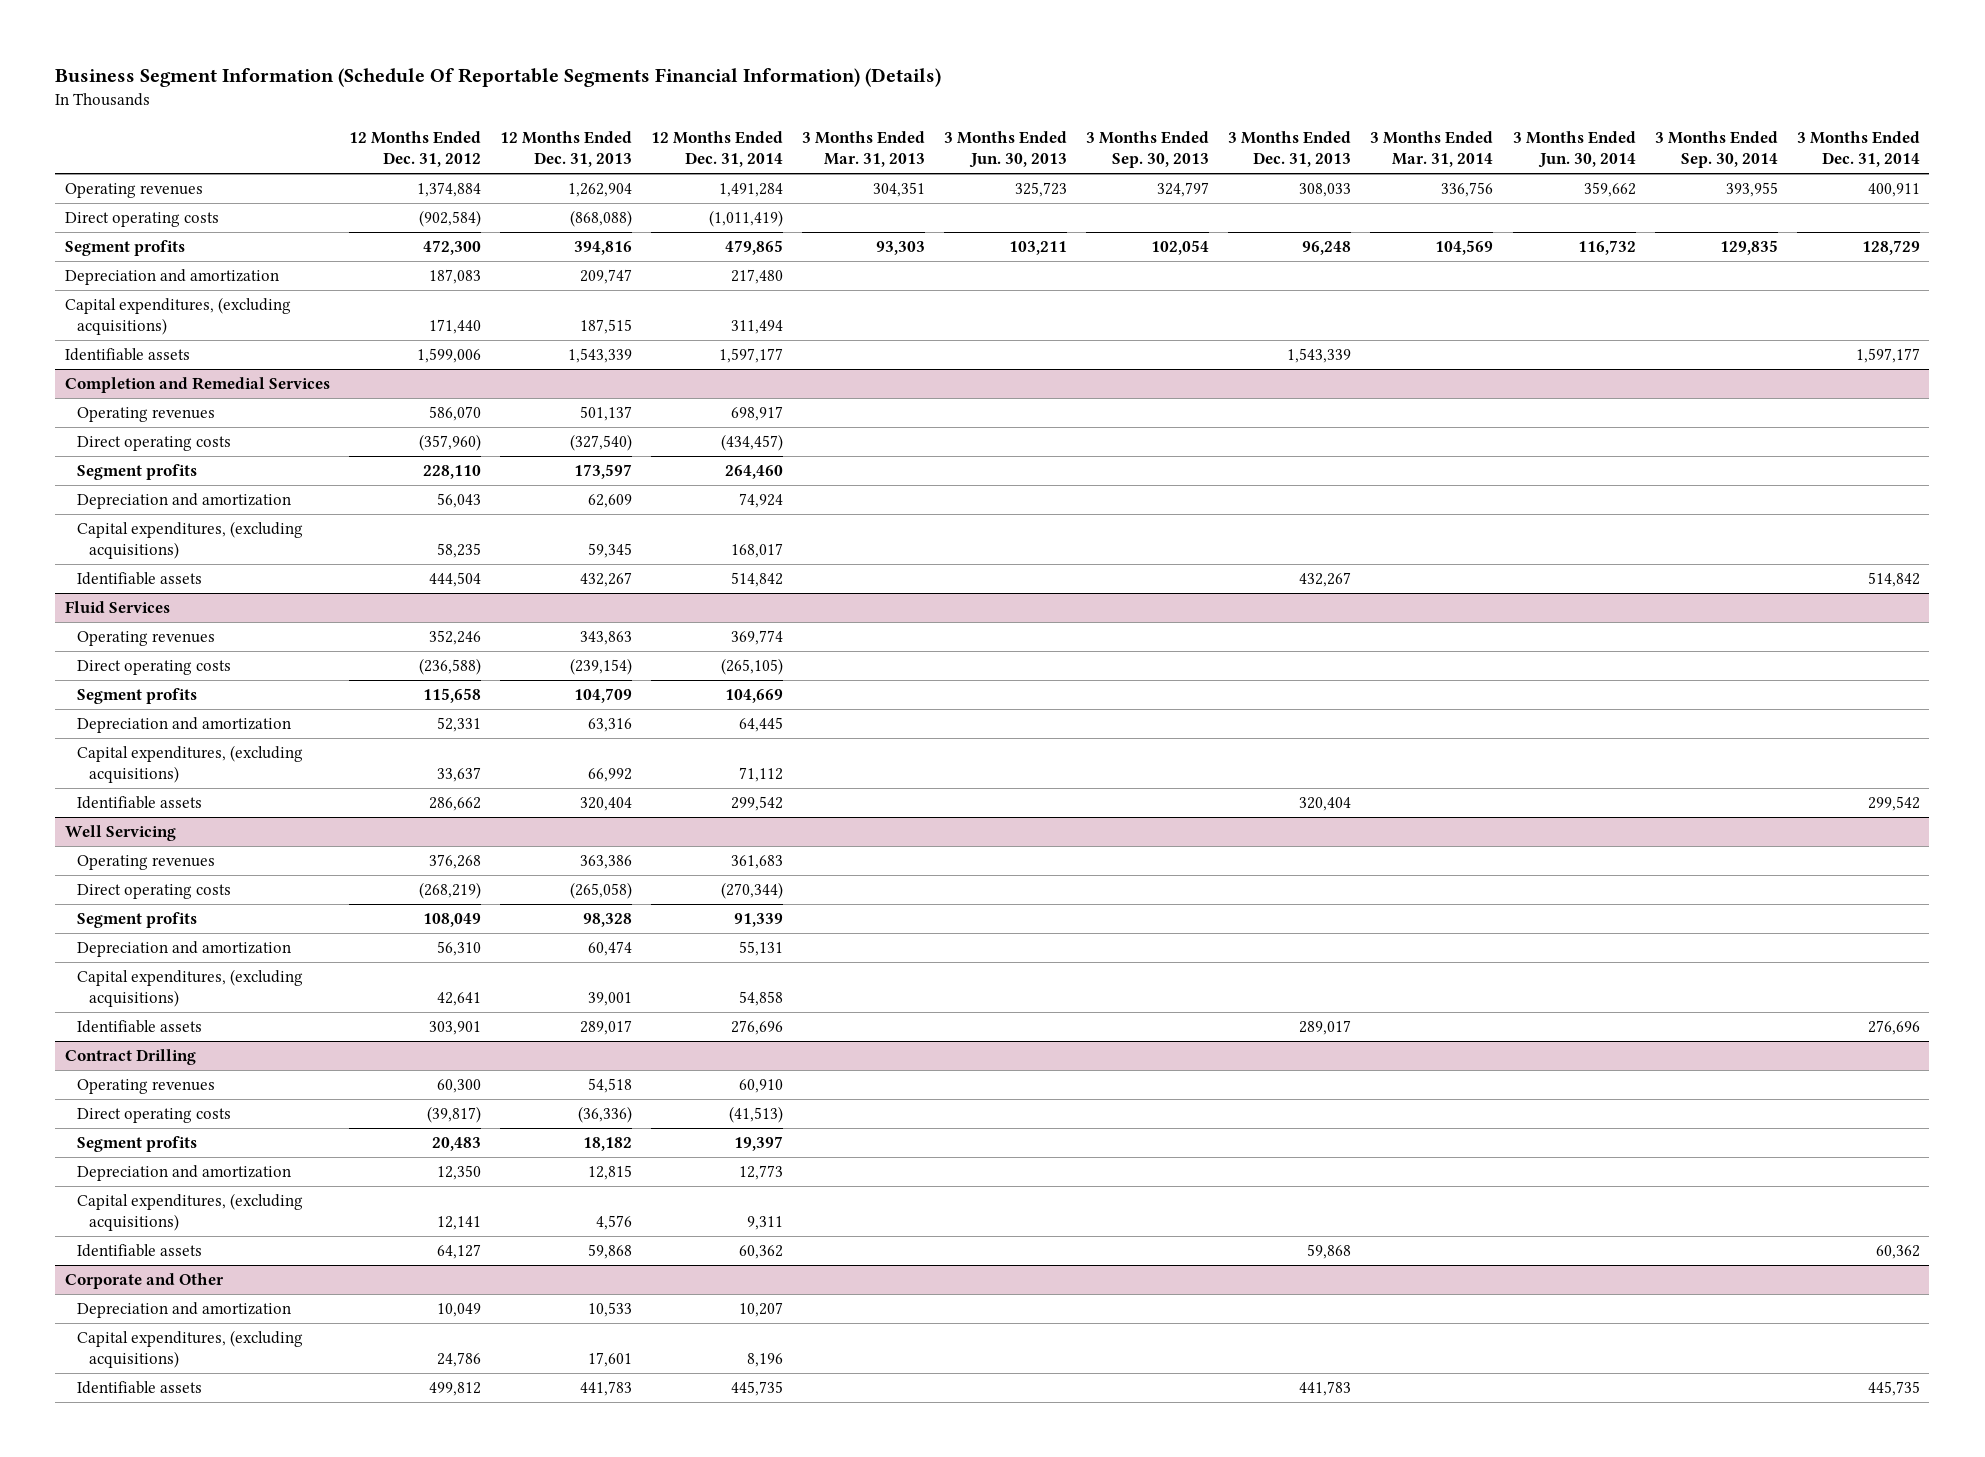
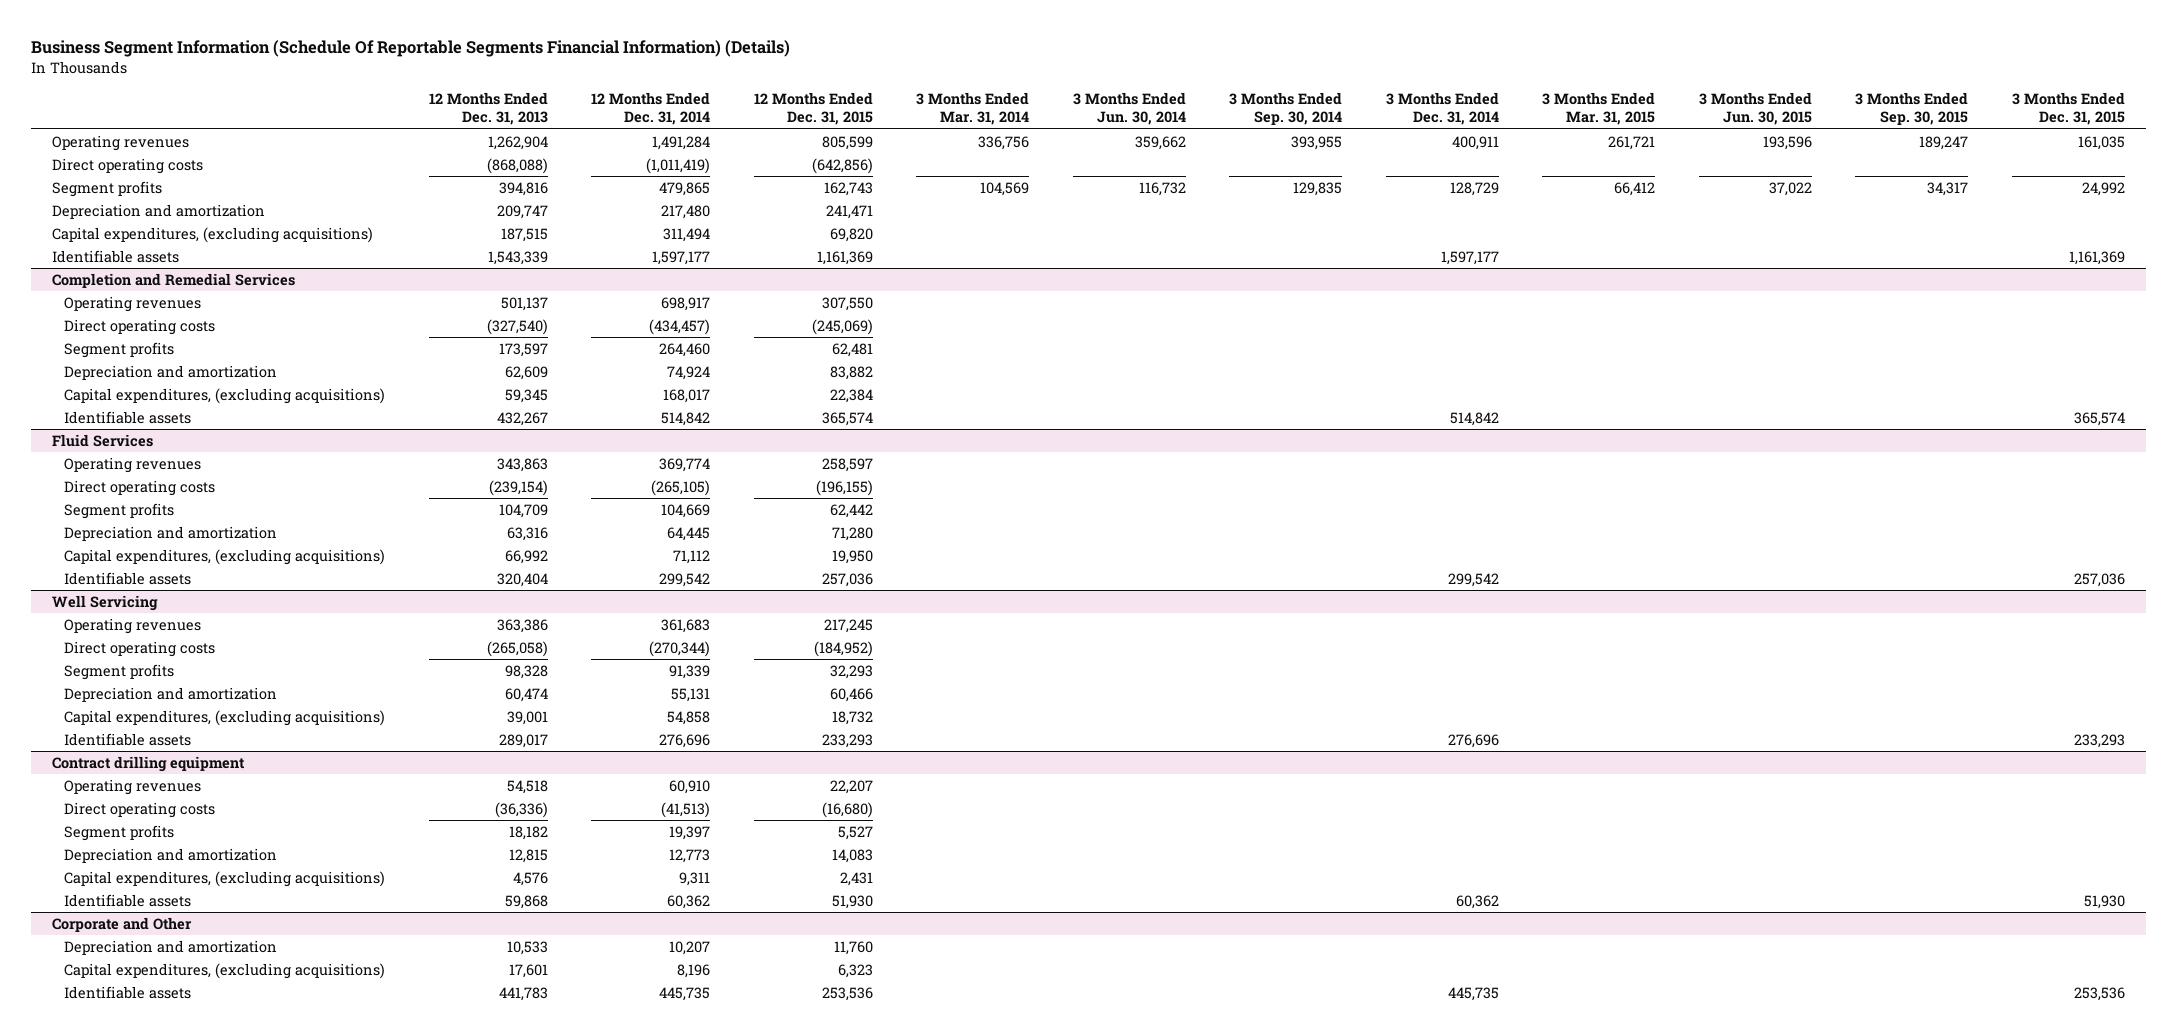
[349,130,482,167] 12 Months Ended Dec. 31, 2012 -> none
[802,130,926,167] 3 Months Ended Mar. 31, 2013 -> none
[944,130,1068,168] 3 Months Ended Jun. 30, 2013 -> none
[1086,130,1210,168] 3 Months Ended Sep. 30, 2013 -> none
[1228,130,1352,167] 3 Months Ended Dec. 31, 2013 -> none
none -> [753,92,873,126] 12 Months Ended Dec. 31, 2015
none -> [1542,92,1656,126] 3 Months Ended Mar. 31, 2015
none -> [1698,92,1812,126] 3 Months Ended Jun. 30, 2015
none -> [1855,92,1969,126] 3 Months Ended Sep. 30, 2015
none -> [2011,92,2125,126] 3 Months Ended Dec. 31, 2015
[64,1049,196,1066] Contract Drilling -> [52,755,246,772] Contract drilling equipment

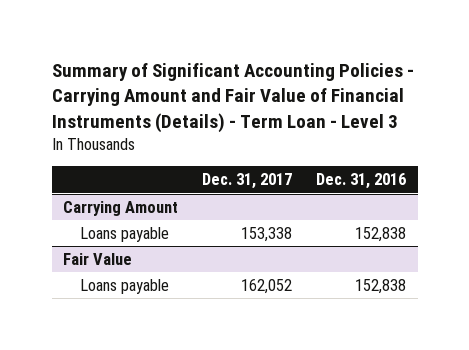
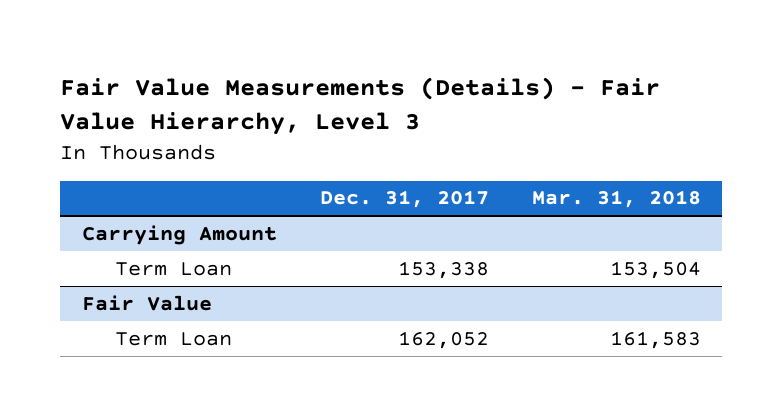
[51,62,414,133] Summary of Significant Accounting Policies - Carrying Amount and Fair Value of Financial Instruments (Details) - Term Loan - Level 3 -> [60,76,661,135] Fair Value Measurements (Details) - Fair Value Hierarchy, Level 3
[316,173,407,190] Dec. 31, 2016 -> none
none -> [531,190,701,209] Mar. 31, 2018
[80,227,170,243] Loans payable -> [115,261,233,276] Term Loan
[80,279,170,295] Loans payable -> [115,331,233,346] Term Loan

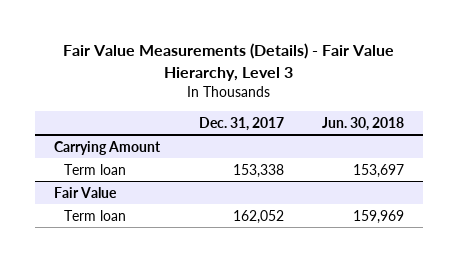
[531,190,701,209] Mar. 31, 2018 -> none
none -> [322,116,405,131] Jun. 30, 2018
[115,261,233,276] Term Loan -> [63,163,126,175] Term loan
[115,331,233,346] Term Loan -> [63,209,126,221] Term loan

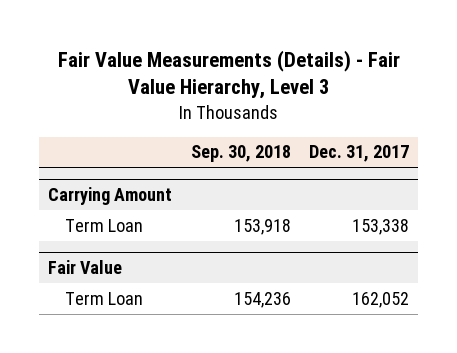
[322,116,405,131] Jun. 30, 2018 -> none
none -> [190,145,291,163] Sep. 30, 2018
[63,163,126,175] Term loan -> [64,218,143,232] Term Loan
[63,209,126,221] Term loan -> [64,291,143,305] Term Loan

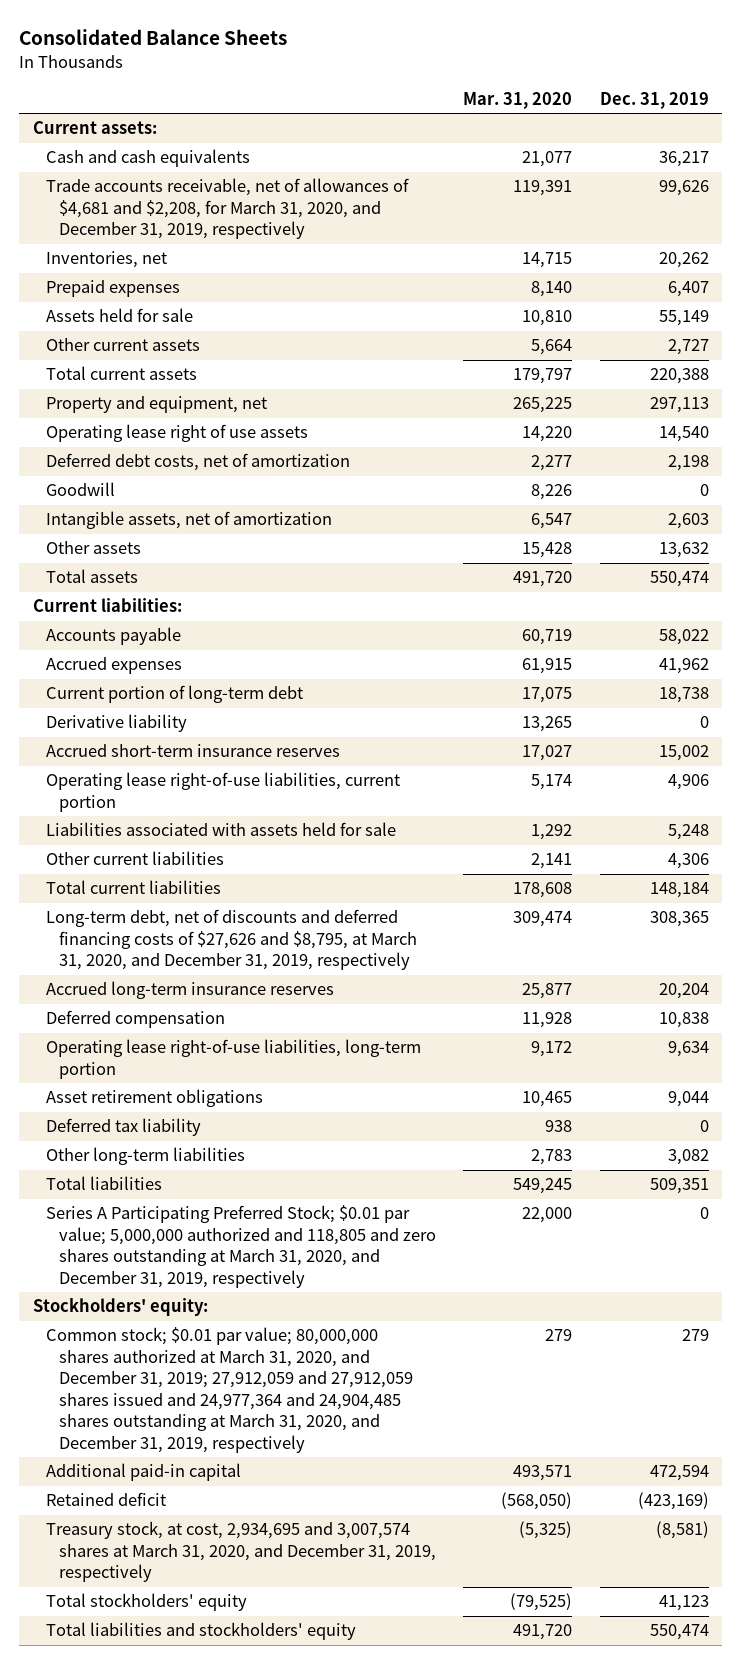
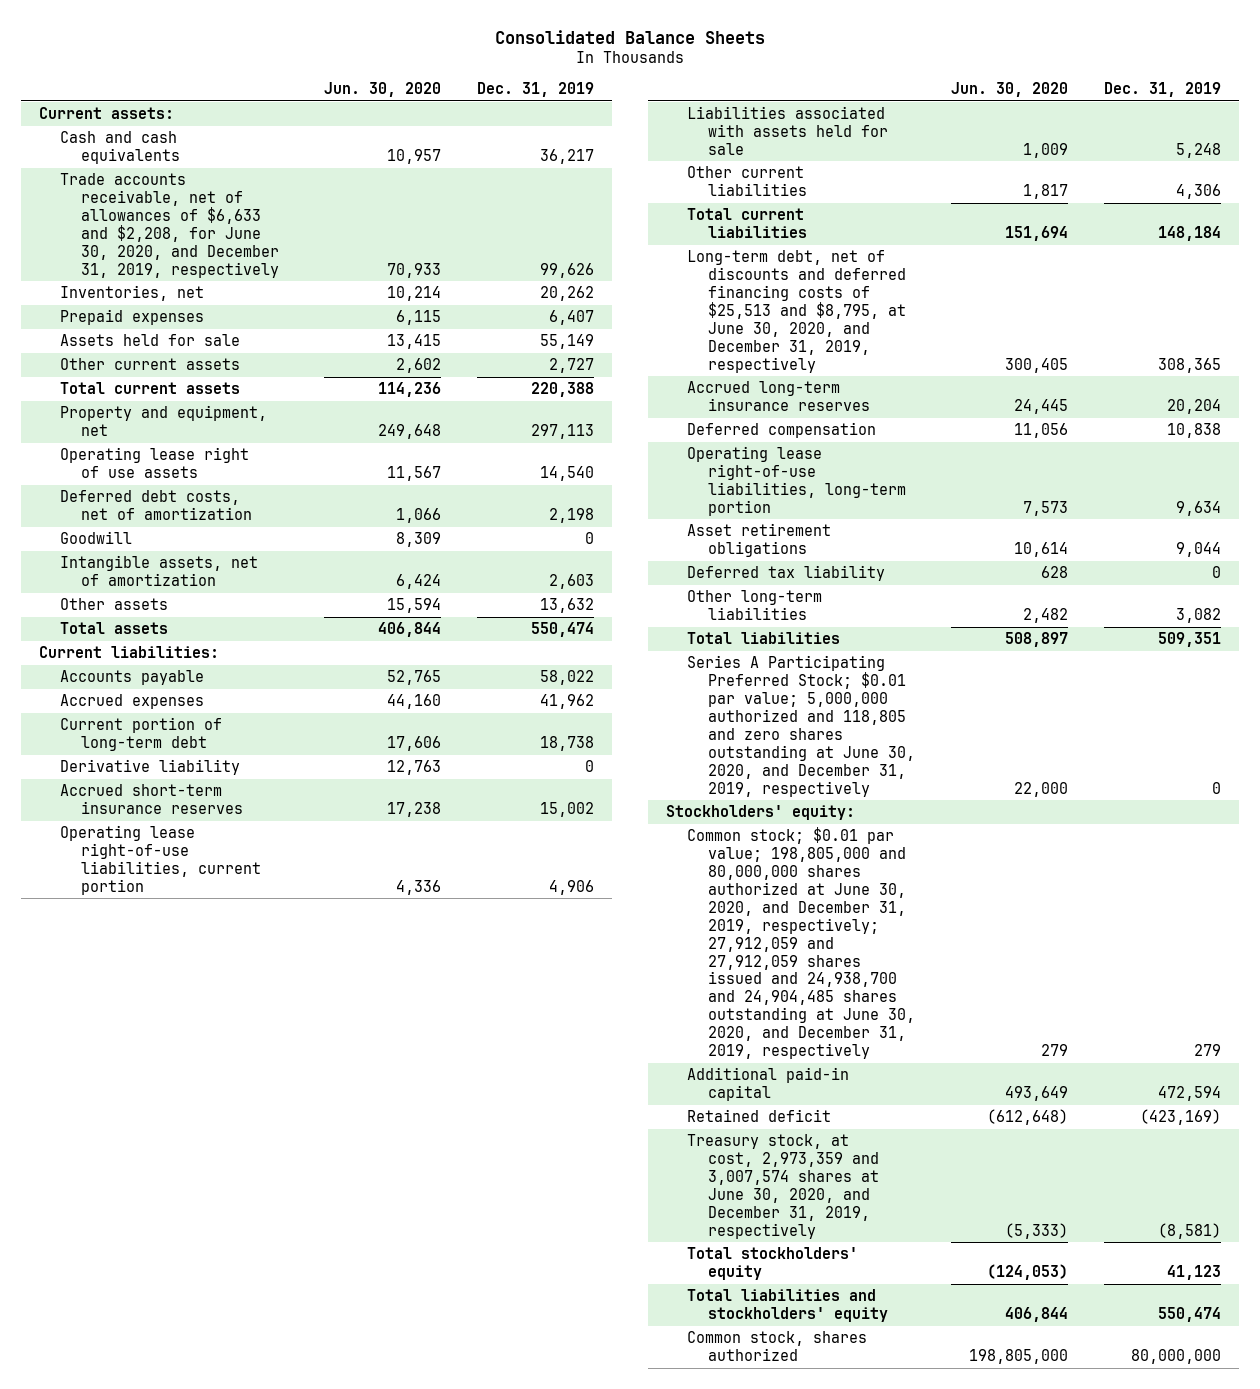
[463,91,573,109] Mar. 31, 2020 -> none
none -> [324,82,442,98] Jun. 30, 2020
[46,178,410,240] Trade accounts receivable, net of allowances of $4,681 and $2,208, for March 31, 2020, and December 31, 2019, respectively -> [60,173,280,278] Trade accounts receivable, net of allowances of $6,633 and $2,208, for June 30, 2020, and December 31, 2019, respectively
[46,909,418,971] Long-term debt, net of discounts and deferred financing costs of $27,626 and $8,795, at March 31, 2020, and December 31, 2019, respectively -> [686,250,906,373] Long-term debt, net of discounts and deferred financing costs of $25,513 and $8,795, at June 30, 2020, and December 31, 2019, respectively
[46,1205,437,1288] Series A Participating Preferred Stock; $0.01 par value; 5,000,000 authorized and 118,805 and zero shares outstanding at March 31, 2020, and December 31, 2019, respectively -> [686,655,915,797] Series A Participating Preferred Stock; $0.01 par value; 5,000,000 authorized and 118,805 and zero shares outstanding at June 30, 2020, and December 31, 2019, respectively
[46,1327,414,1453] Common stock; $0.01 par value; 80,000,000 shares authorized at March 31, 2020, and December 31, 2019; 27,912,059 and 27,912,059 shares issued and 24,977,364 and 24,904,485 shares outstanding at March 31, 2020, and December 31, 2019, respectively -> [686,827,915,1060] Common stock; $0.01 par value; 198,805,000 and 80,000,000 shares authorized at June 30, 2020, and December 31, 2019, respectively; 27,912,059 and 27,912,059 shares issued and 24,938,700 and 24,904,485 shares outstanding at June 30, 2020, and December 31, 2019, respectively
[46,1521,437,1583] Treasury stock, at cost, 2,934,695 and 3,007,574 shares at March 31, 2020, and December 31, 2019, respectively -> [686,1134,879,1239] Treasury stock, at cost, 2,973,359 and 3,007,574 shares at June 30, 2020, and December 31, 2019, respectively
none -> [686,1331,867,1361] Common stock, shares authorized

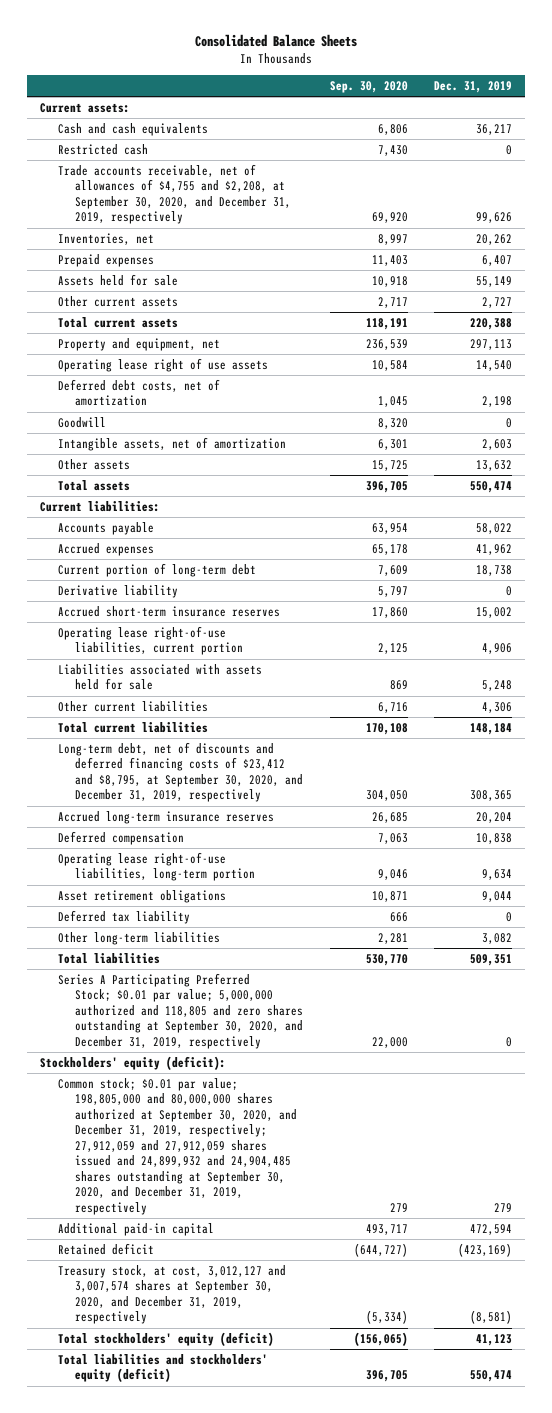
[324,82,442,98] Jun. 30, 2020 -> none
none -> [329,80,408,93] Sep. 30, 2020
none -> [57,143,148,155] Restricted cash
[60,173,280,278] Trade accounts receivable, net of allowances of $6,633 and $2,208, for June 30, 2020, and December 31, 2019, respectively -> [57,163,292,225] Trade accounts receivable, net of allowances of $4,755 and $2,208, at September 30, 2020, and December 31, 2019, respectively
[686,250,906,373] Long-term debt, net of discounts and deferred financing costs of $25,513 and $8,795, at June 30, 2020, and December 31, 2019, respectively -> [57,741,304,803] Long-term debt, net of discounts and deferred financing costs of $23,412 and $8,795, at September 30, 2020, and December 31, 2019, respectively
[686,655,915,797] Series A Participating Preferred Stock; $0.01 par value; 5,000,000 authorized and 118,805 and zero shares outstanding at June 30, 2020, and December 31, 2019, respectively -> [57,972,304,1049] Series A Participating Preferred Stock; $0.01 par value; 5,000,000 authorized and 118,805 and zero shares outstanding at September 30, 2020, and December 31, 2019, respectively
[665,805,855,821] Stockholders' equity: -> [39,1055,226,1070] Stockholders' equity (deficit):
[686,827,915,1060] Common stock; $0.01 par value; 198,805,000 and 80,000,000 shares authorized at June 30, 2020, and December 31, 2019, respectively; 27,912,059 and 27,912,059 shares issued and 24,938,700 and 24,904,485 shares outstanding at June 30, 2020, and December 31, 2019, respectively -> [57,1077,298,1215] Common stock; $0.01 par value; 198,805,000 and 80,000,000 shares authorized at September 30, 2020, and December 31, 2019, respectively; 27,912,059 and 27,912,059 shares issued and 24,899,932 and 24,904,485 shares outstanding at September 30, 2020, and December 31, 2019, respectively
[686,1331,867,1361] Common stock, shares authorized -> none
[686,1134,879,1239] Treasury stock, at cost, 2,973,359 and 3,007,574 shares at June 30, 2020, and December 31, 2019, respectively -> [57,1264,286,1325] Treasury stock, at cost, 3,012,127 and 3,007,574 shares at September 30, 2020, and December 31, 2019, respectively
[686,1247,858,1280] Total stockholders' equity -> [57,1331,274,1346] Total stockholders' equity (deficit)
[686,1289,888,1322] Total liabilities and stockholders' equity -> [57,1353,268,1383] Total liabilities and stockholders' equity (deficit)

